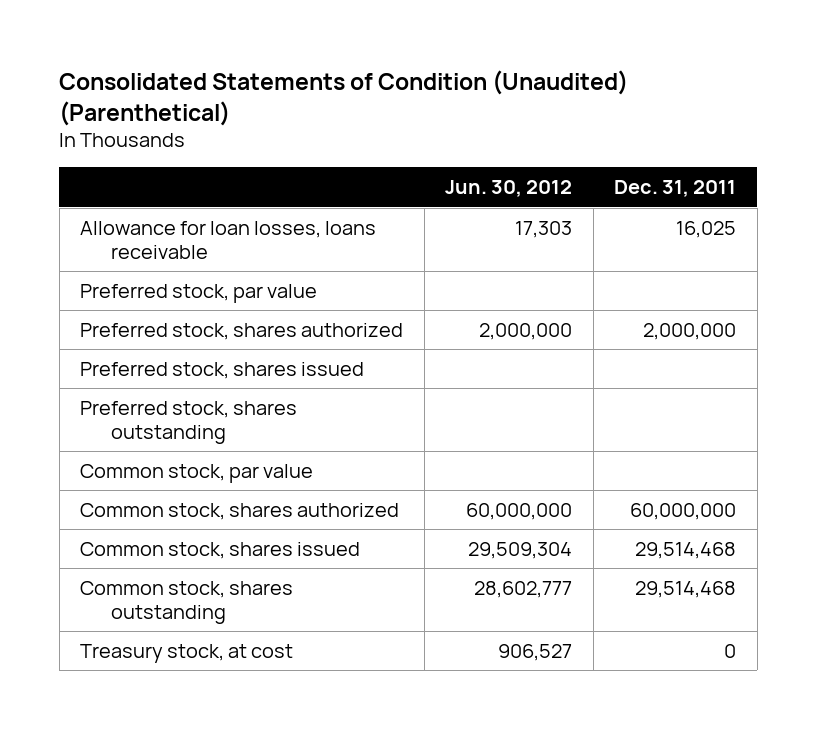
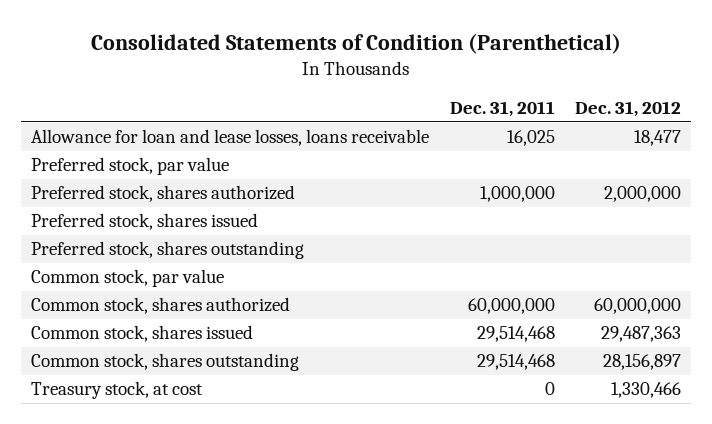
[59,69,629,126] Consolidated Statements of Condition (Unaudited) (Parenthetical) -> [91,33,622,55] Consolidated Statements of Condition (Parenthetical)
[445,180,573,198] Jun. 30, 2012 -> none
none -> [574,100,681,117] Dec. 31, 2012
[80,220,377,259] Allowance for loan losses, loans receivable -> [31,129,430,147] Allowance for loan and lease losses, loans receivable
[643,322,737,340] 2,000,000 -> [479,186,555,203] 1,000,000

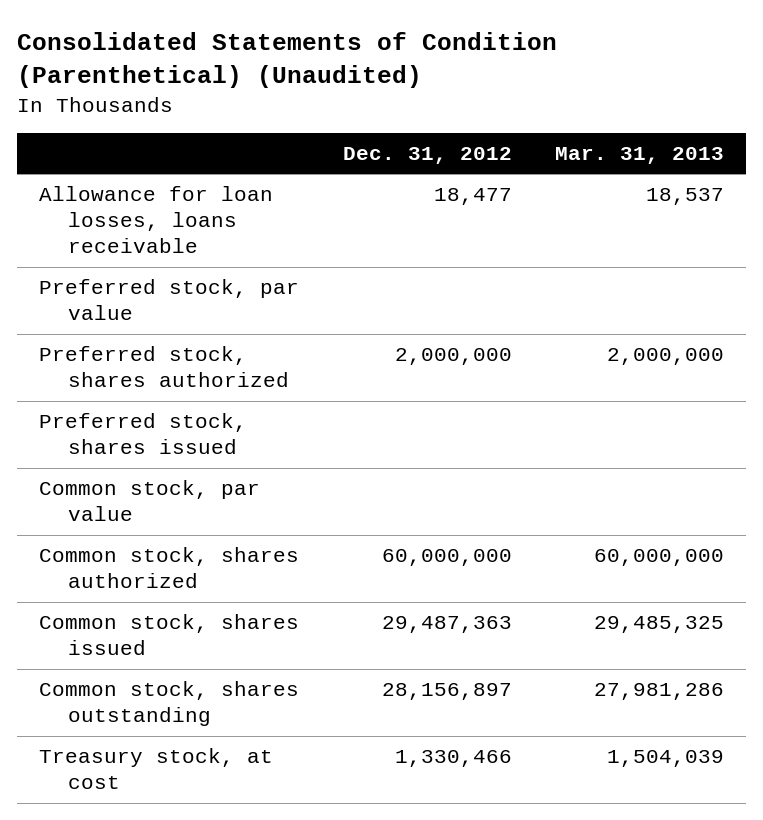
[91,33,622,55] Consolidated Statements of Condition (Parenthetical) -> [17,32,558,88] Consolidated Statements of Condition (Parenthetical) (Unaudited)
[449,100,555,117] Dec. 31, 2011 -> none
none -> [555,146,725,164] Mar. 31, 2013
[31,129,430,147] Allowance for loan and lease losses, loans receivable -> [39,186,274,254] Allowance for loan losses, loans receivable
[31,241,305,260] Preferred stock, shares outstanding -> none

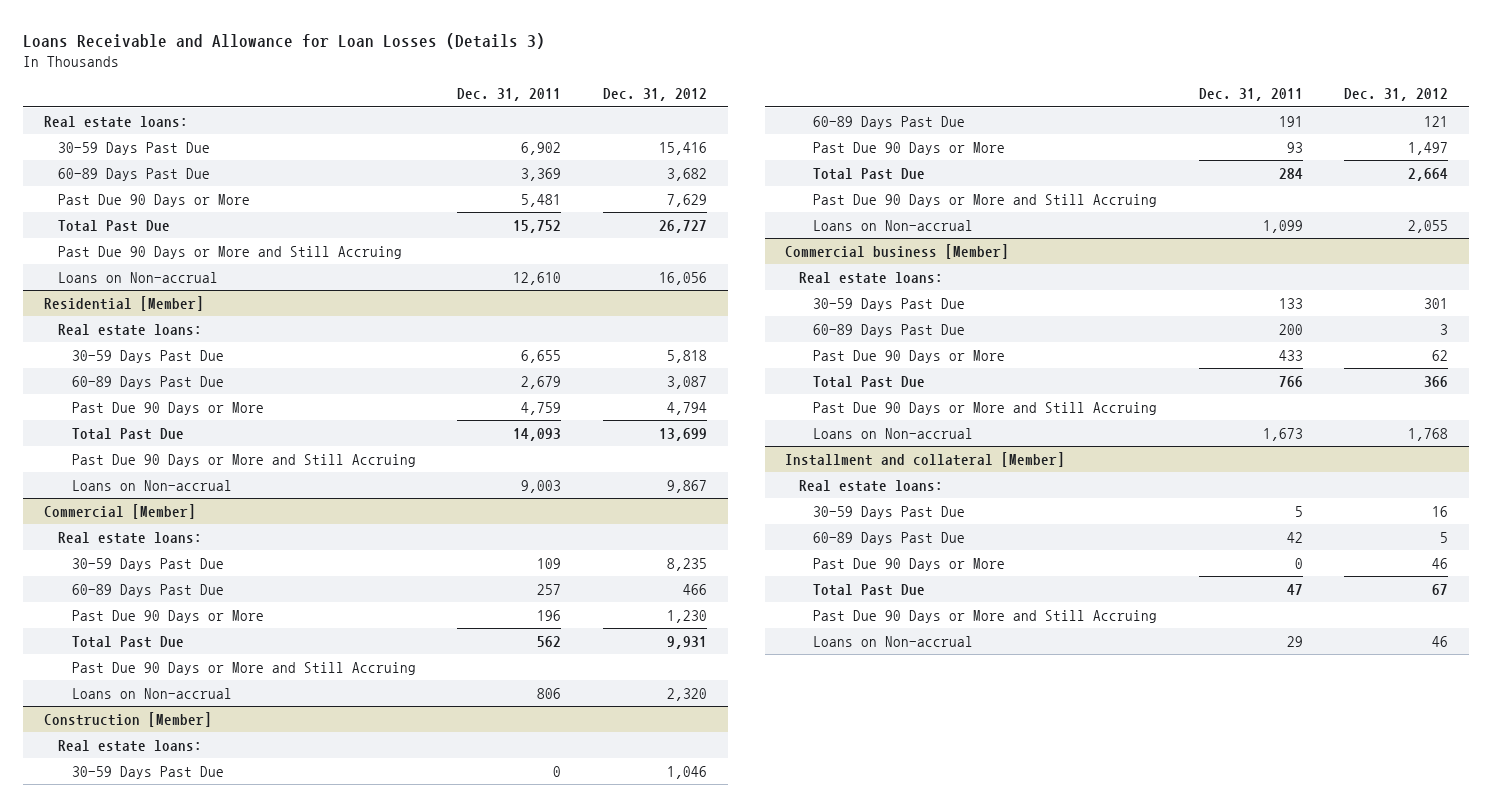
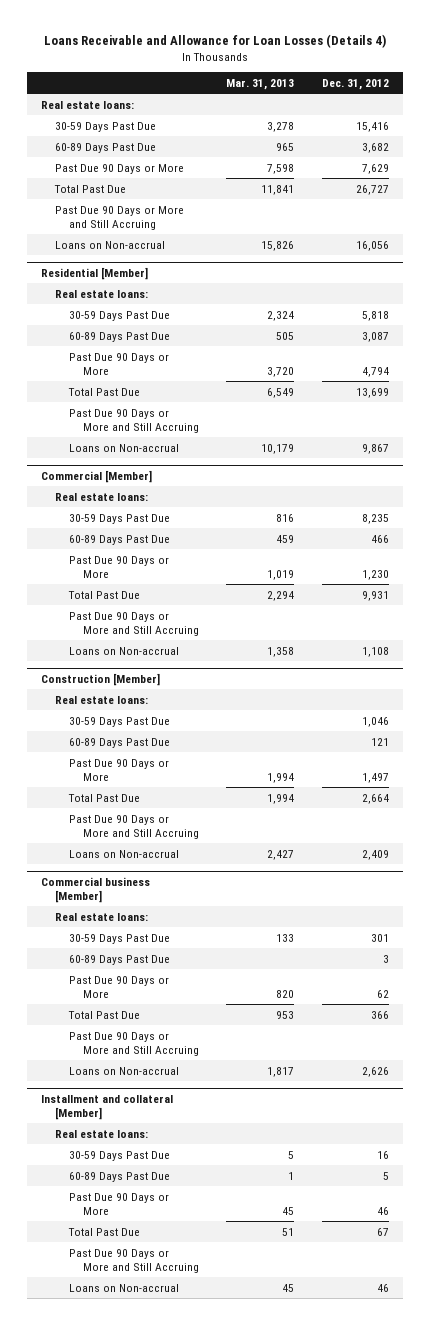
[22,32,545,49] Loans Receivable and Allowance for Loan Losses (Details 3) -> [44,34,387,49] Loans Receivable and Allowance for Loan Losses (Details 4)
[457,88,562,102] Dec. 31, 2011 -> none
none -> [226,78,295,90] Mar. 31, 2013
[666,687,707,701] 2,320 -> [362,646,390,657] 1,108
[1408,219,1449,233] 2,055 -> [362,849,390,860] 2,409
[1408,427,1449,441] 1,768 -> [362,1066,390,1077] 2,626

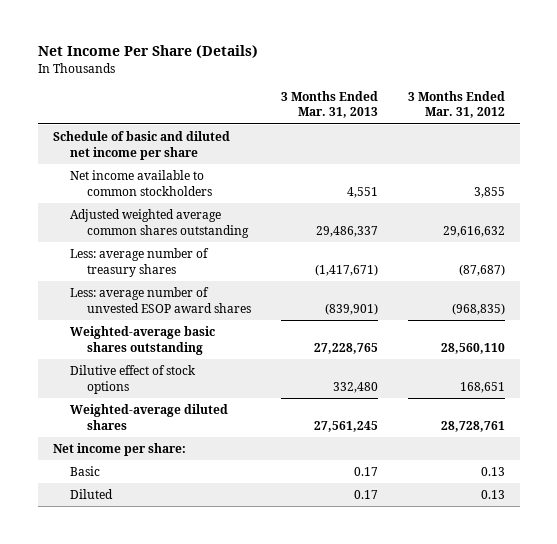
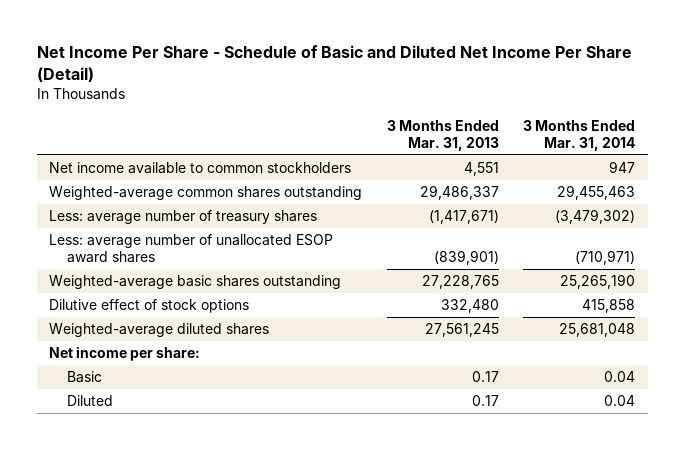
[37,45,258,59] Net Income Per Share (Details) -> [36,45,632,83] Net Income Per Share - Schedule of Basic and Diluted Net Income Per Share (Detail)
[407,90,505,119] 3 Months Ended Mar. 31, 2012 -> none
none -> [523,119,636,151] 3 Months Ended Mar. 31, 2014
[52,131,230,160] Schedule of basic and diluted net income per share -> none
[69,209,250,238] Adjusted weighted average common shares outstanding -> [48,186,362,201] Weighted-average common shares outstanding
[69,287,252,313] Less: average number of unvested ESOP award shares -> [48,234,333,264] Less: average number of unallocated ESOP award shares

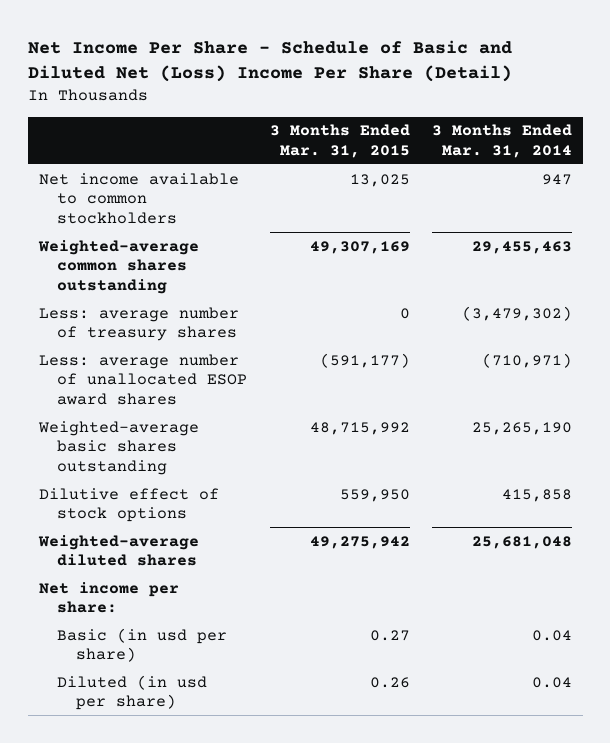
[36,45,632,83] Net Income Per Share - Schedule of Basic and Diluted Net Income Per Share (Detail) -> [27,39,512,83] Net Income Per Share - Schedule of Basic and Diluted Net (Loss) Income Per Share (Detail)
[386,119,499,151] 3 Months Ended Mar. 31, 2013 -> none
none -> [269,124,410,158] 3 Months Ended Mar. 31, 2015
[66,371,102,384] Basic -> [57,627,228,663] Basic (in usd per share)
[66,395,113,407] Diluted -> [57,674,208,711] Diluted (in usd per share)

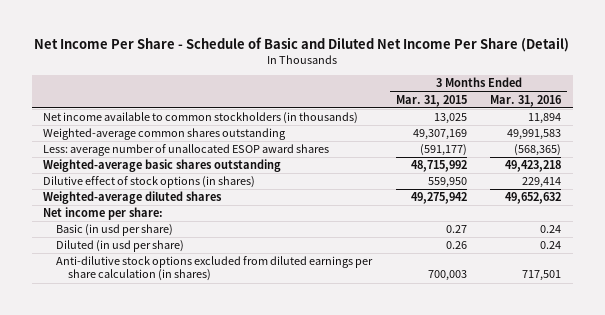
[27,39,512,83] Net Income Per Share - Schedule of Basic and Diluted Net (Loss) Income Per Share (Detail) -> [34,36,570,52] Net Income Per Share - Schedule of Basic and Diluted Net Income Per Share (Detail)
[431,124,572,158] 3 Months Ended Mar. 31, 2014 -> none
none -> [490,94,563,107] Mar. 31, 2016
[38,172,239,224] Net income available to common stockholders -> [43,112,359,125] Net income available to common stockholders (in thousands)
[38,306,239,342] Less: average number of treasury shares -> none
[38,487,219,523] Dilutive effect of stock options -> [43,176,256,189] Dilutive effect of stock options (in shares)
none -> [55,256,373,282] Anti-dilutive stock options excluded from diluted earnings per share calculation (in shares)

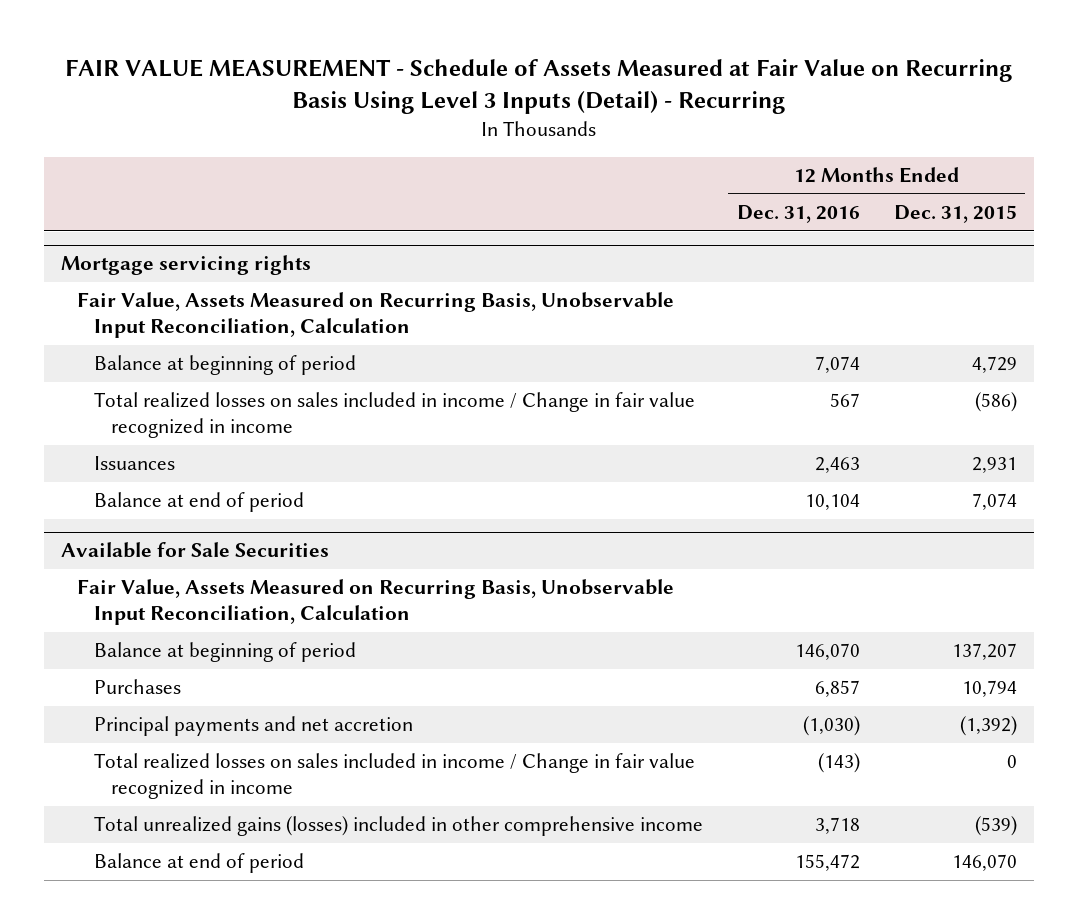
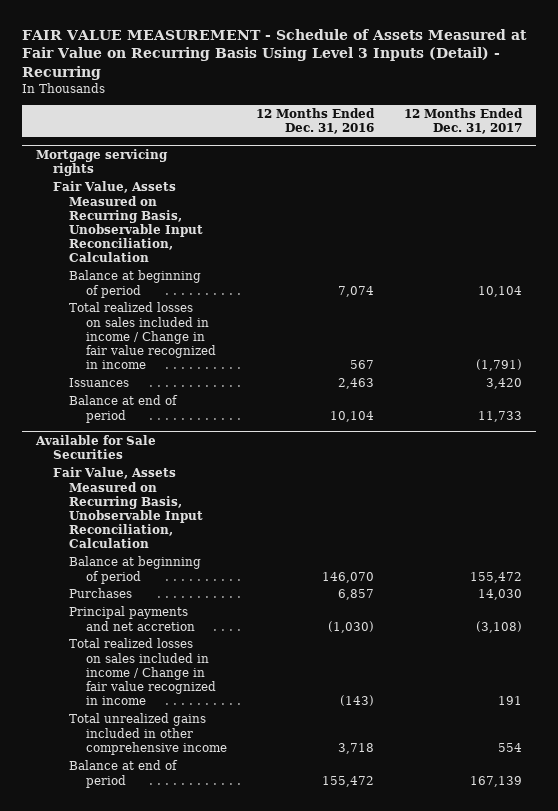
[893,204,1017,223] Dec. 31, 2015 -> none
none -> [403,107,523,135] 12 Months Ended Dec. 31, 2017
[94,816,704,837] Total unrealized gains (losses) included in other comprehensive income -> [69,713,227,755] Total unrealized gains included in other comprehensive income

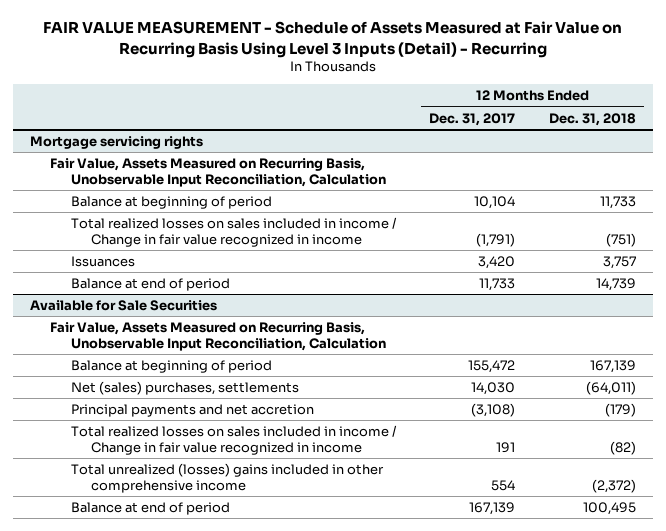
[256,107,376,135] 12 Months Ended Dec. 31, 2016 -> none
none -> [548,112,636,126] Dec. 31, 2018
[69,588,133,599] Purchases -> [70,380,299,395] Net (sales) purchases, settlements
[69,713,227,755] Total unrealized gains included in other comprehensive income -> [70,462,384,493] Total unrealized (losses) gains included in other comprehensive income

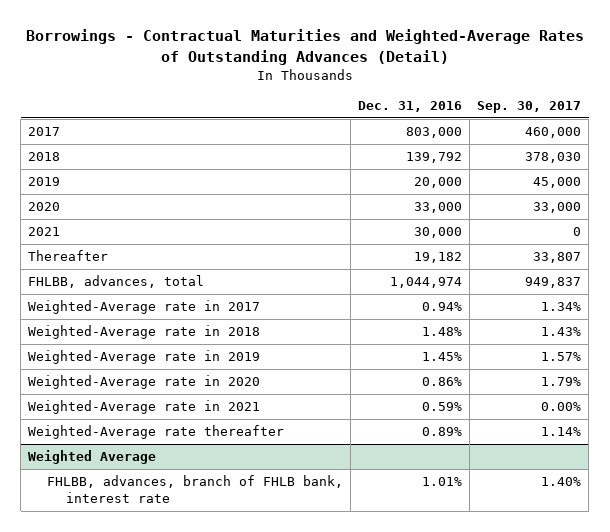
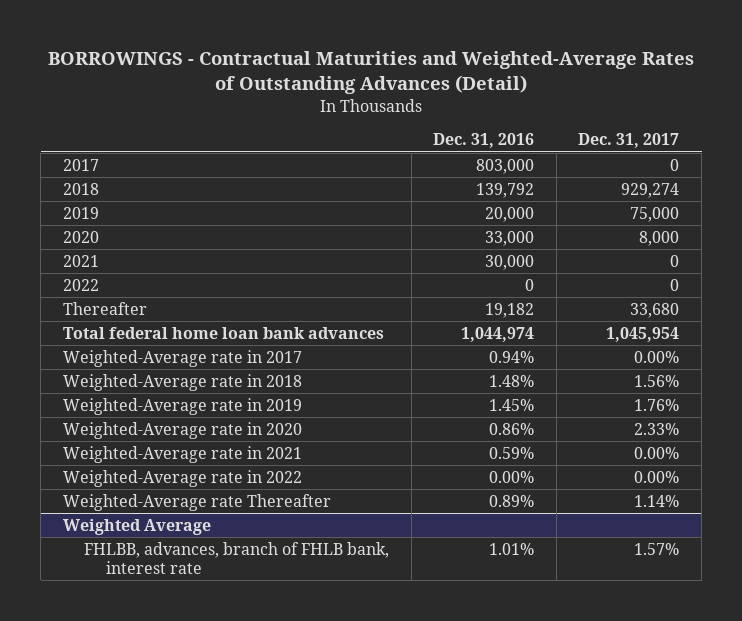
[25,29,584,65] Borrowings - Contractual Maturities and Weighted-Average Rates of Outstanding Advances (Detail) -> [48,51,695,95] BORROWINGS - Contractual Maturities and Weighted-Average Rates of Outstanding Advances (Detail)
[477,101,582,114] Sep. 30, 2017 -> none
none -> [578,133,680,149] Dec. 31, 2017
none -> [62,278,99,291] 2022
[28,275,205,289] FHLBB, advances, total -> [62,326,384,339] Total federal home loan bank advances
none -> [62,469,302,487] Weighted-Average rate in 2022
[28,425,285,440] Weighted-Average rate thereafter -> [62,493,331,511] Weighted-Average rate Thereafter

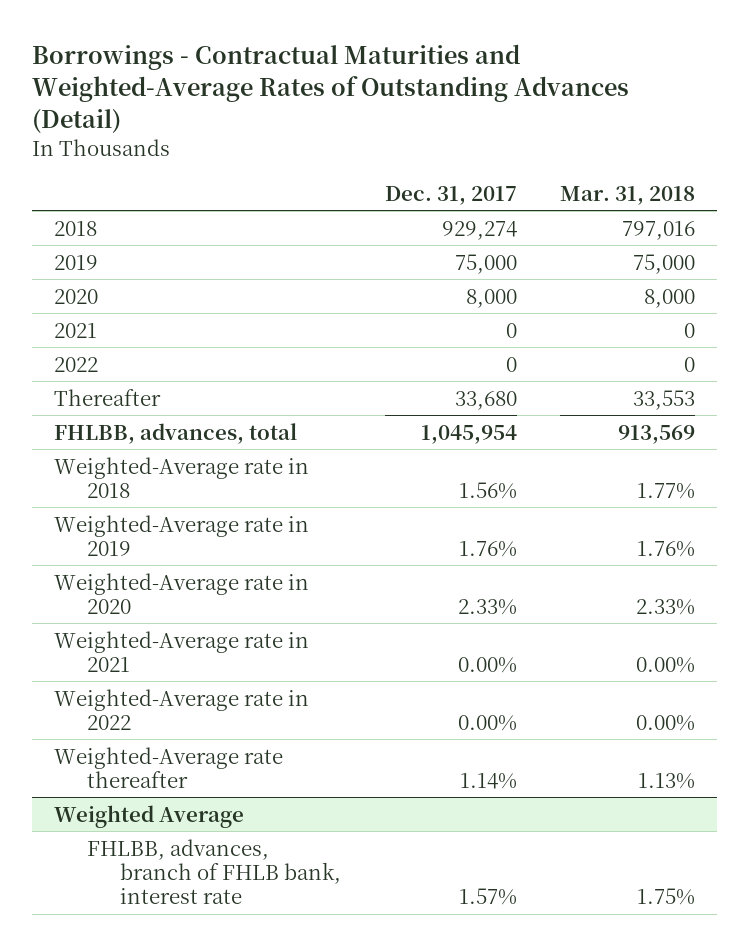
[48,51,695,95] BORROWINGS - Contractual Maturities and Weighted-Average Rates of Outstanding Advances (Detail) -> [32,44,630,133] Borrowings - Contractual Maturities and Weighted-Average Rates of Outstanding Advances (Detail)
[433,133,535,149] Dec. 31, 2016 -> none
none -> [560,185,696,205] Mar. 31, 2018
[62,158,99,171] 2017 -> none
[62,349,302,367] Weighted-Average rate in 2017 -> none
[62,326,384,339] Total federal home loan bank advances -> [54,422,298,444] FHLBB, advances, total
[62,493,331,511] Weighted-Average rate Thereafter -> [54,746,284,788] Weighted-Average rate thereafter

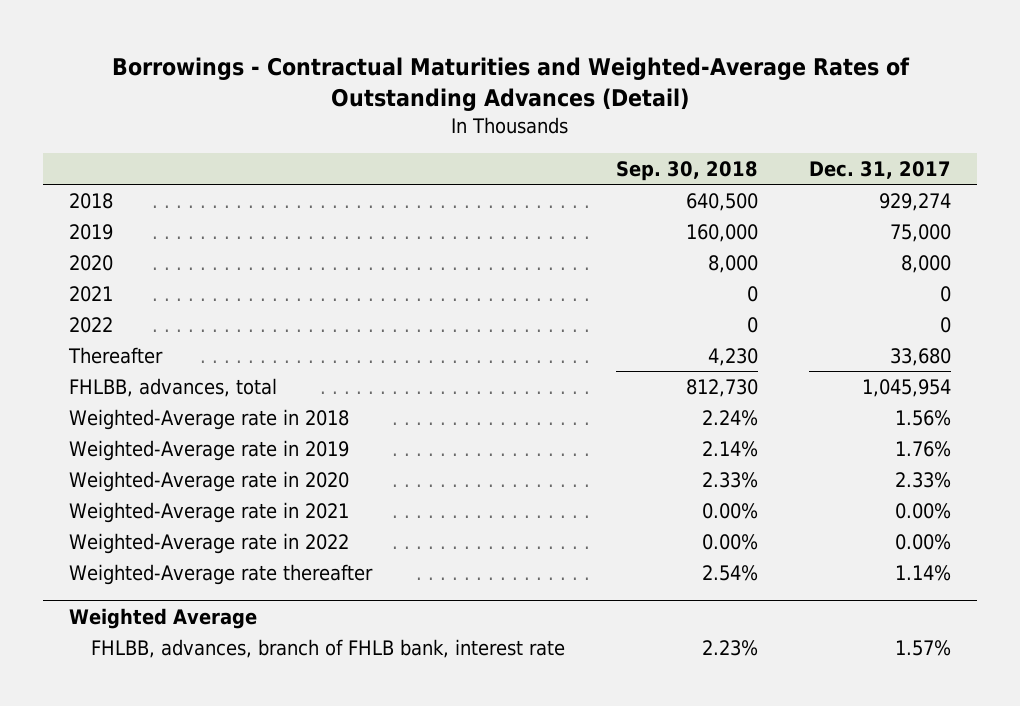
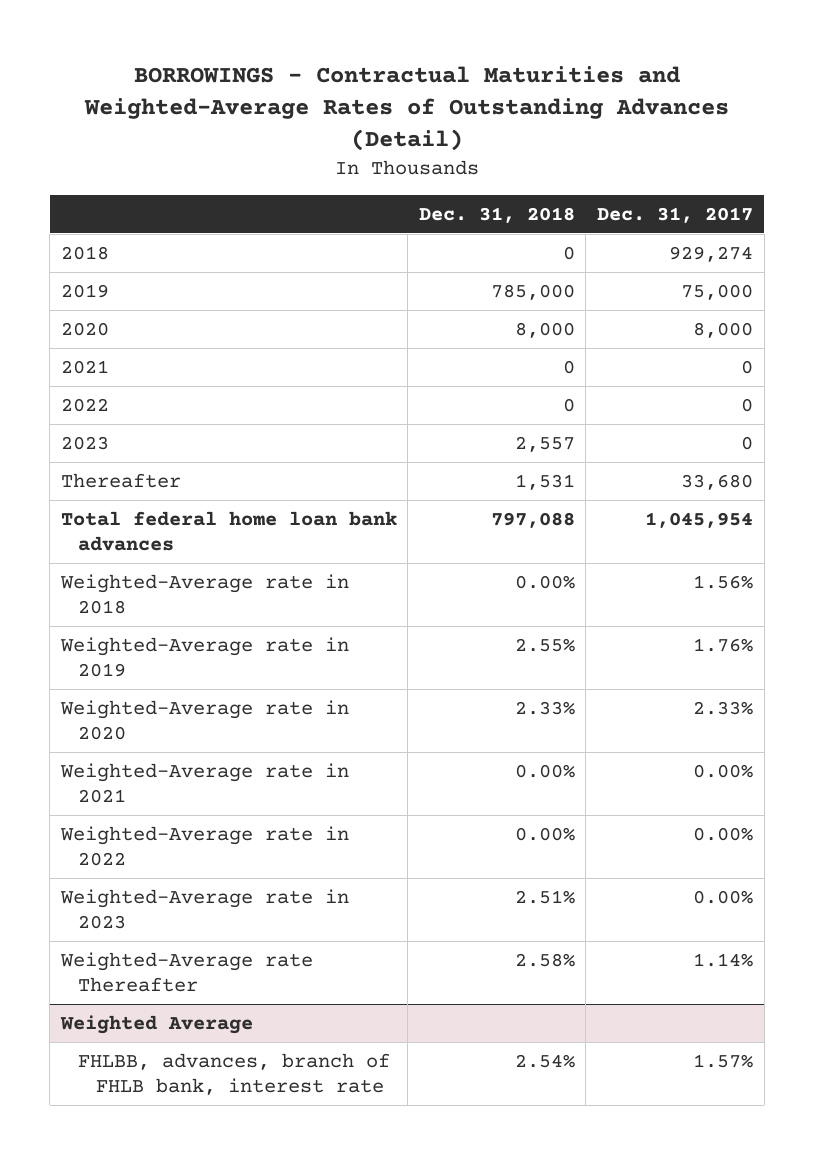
[112,56,911,111] Borrowings - Contractual Maturities and Weighted-Average Rates of Outstanding Advances (Detail) -> [83,65,729,151] BORROWINGS - Contractual Maturities and Weighted-Average Rates of Outstanding Advances (Detail)
[615,161,758,182] Sep. 30, 2018 -> none
none -> [418,206,575,223] Dec. 31, 2018
none -> [60,436,109,451] 2023
[68,377,277,397] FHLBB, advances, total -> [60,511,397,551] Total federal home loan bank advances
none -> [59,889,349,929] Weighted-Average rate in 2023
[68,563,373,585] Weighted-Average rate thereafter -> [59,952,313,992] Weighted-Average rate Thereafter

